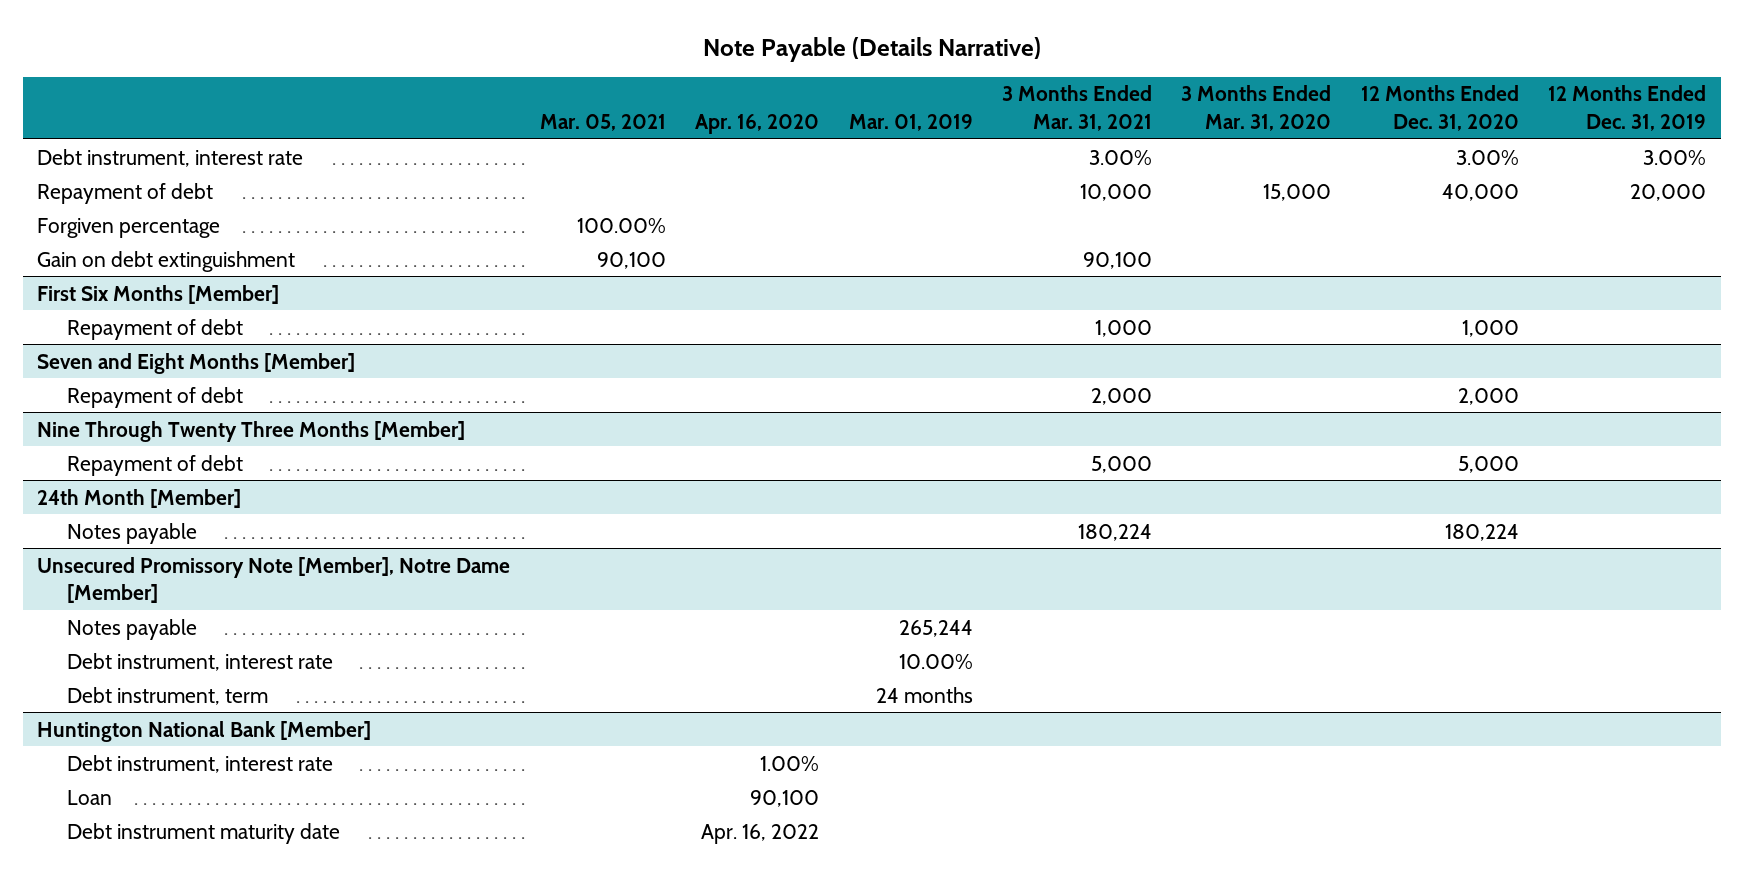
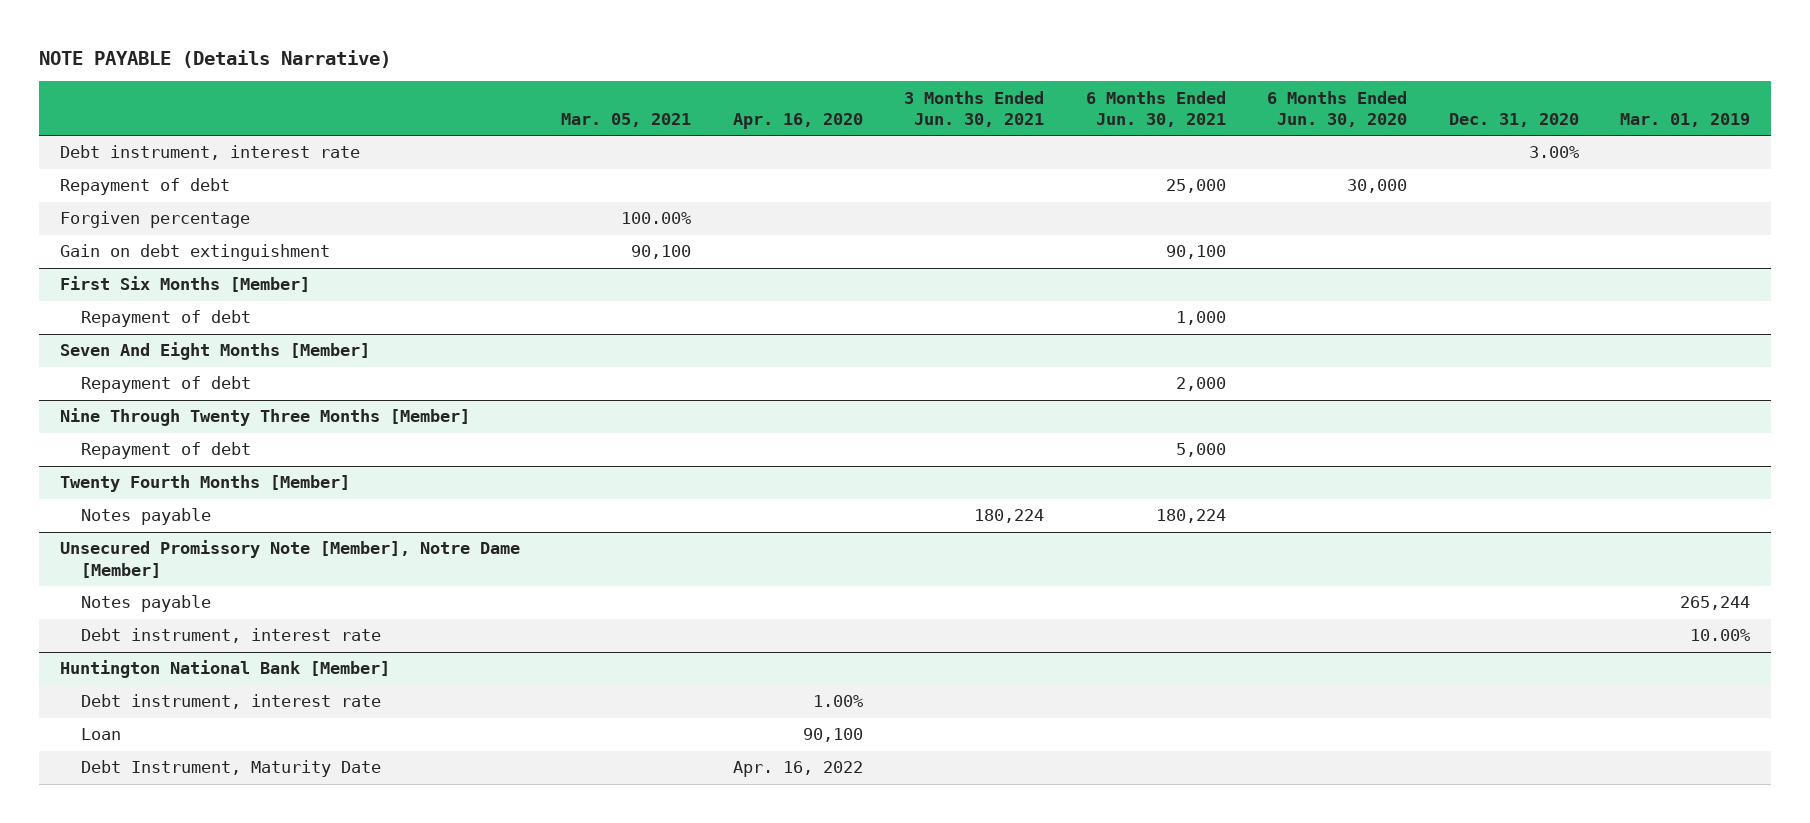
[702,36,1041,62] Note Payable (Details Narrative) -> [38,49,391,68] NOTE PAYABLE (Details Narrative)
[1001,85,1152,131] 3 Months Ended Mar. 31, 2021 -> none
[1181,85,1332,131] 3 Months Ended Mar. 31, 2020 -> none
[1360,85,1519,131] 12 Months Ended Dec. 31, 2020 -> none
[1548,85,1707,131] 12 Months Ended Dec. 31, 2019 -> none
none -> [904,90,1045,128] 3 Months Ended Jun. 30, 2021
none -> [1085,90,1226,128] 6 Months Ended Jun. 30, 2021
none -> [1267,90,1408,128] 6 Months Ended Jun. 30, 2020
none -> [1448,113,1579,128] Dec. 31, 2020
[37,352,356,374] Seven and Eight Months [Member] -> [59,342,370,361] Seven And Eight Months [Member]
[37,488,242,508] 24th Month [Member] -> [59,475,350,493] Twenty Fourth Months [Member]
[67,686,269,705] Debt instrument, term -> none
[67,822,341,844] Debt instrument maturity date -> [81,760,382,778] Debt Instrument, Maturity Date

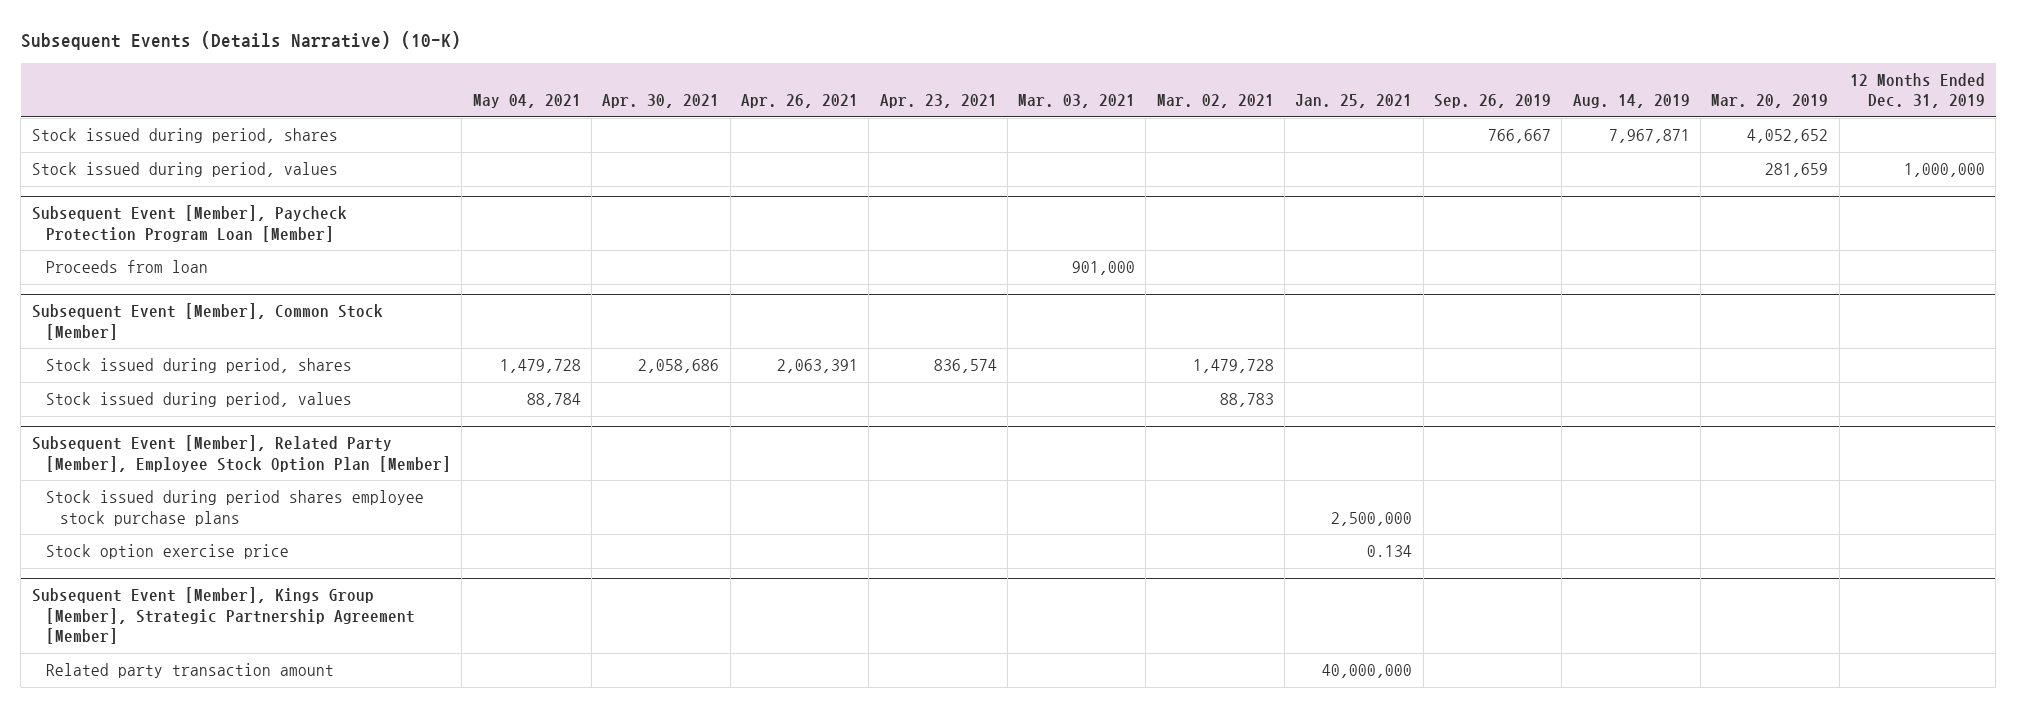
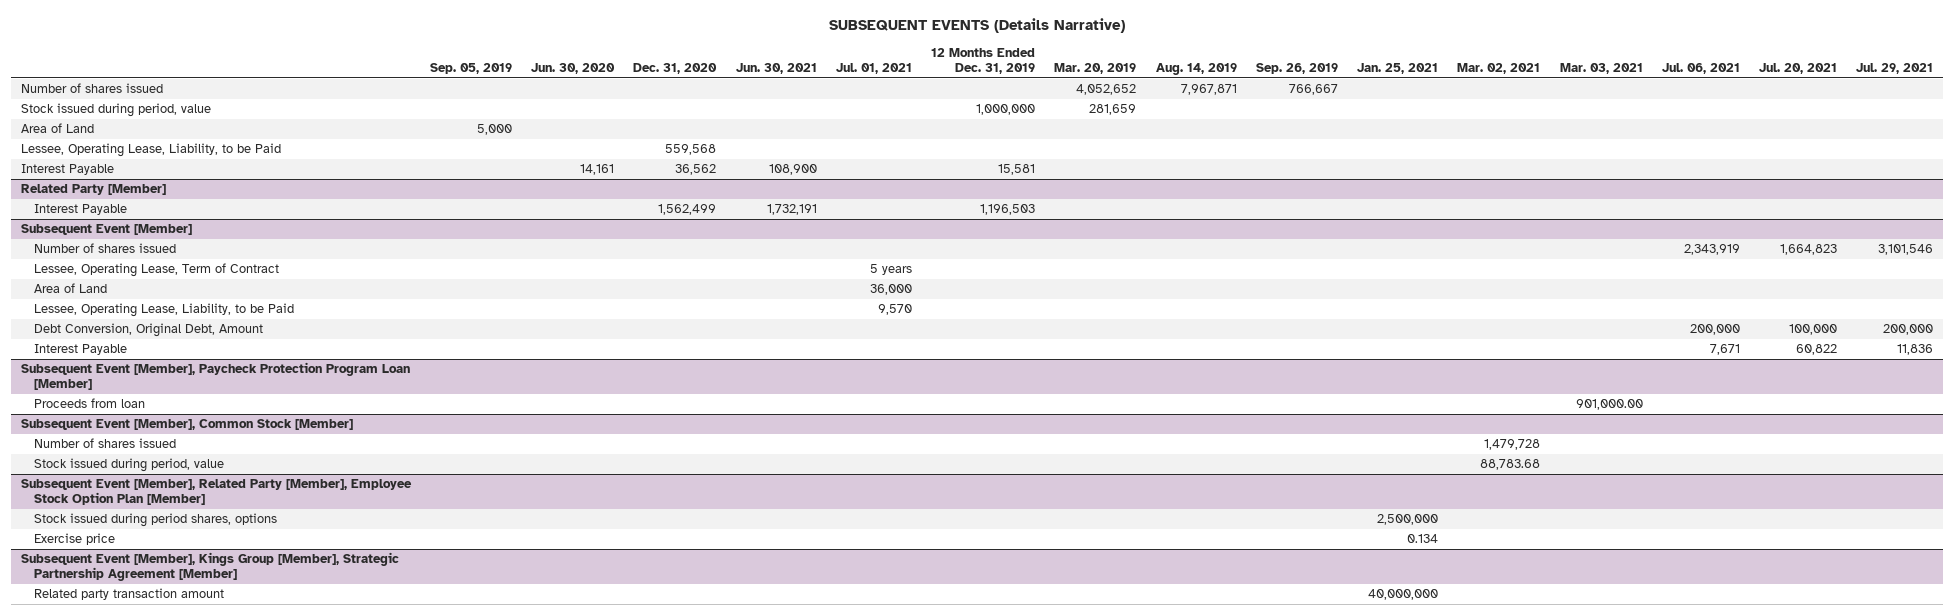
[20,31,461,51] Subsequent Events (Details Narrative) (10-K) -> [829,18,1126,34] SUBSEQUENT EVENTS (Details Narrative)
[472,94,581,109] May 04, 2021 -> none
[602,94,720,109] Apr. 30, 2021 -> none
[740,94,858,109] Apr. 26, 2021 -> none
[879,94,997,109] Apr. 23, 2021 -> none
none -> [429,62,512,74] Sep. 05, 2019
none -> [531,62,616,74] Jun. 30, 2020
none -> [633,62,718,74] Dec. 31, 2020
none -> [735,62,817,74] Jun. 30, 2021
none -> [835,62,912,74] Jul. 01, 2021
none -> [1661,62,1740,74] Jul. 06, 2021
none -> [1759,62,1838,74] Jul. 20, 2021
none -> [1856,62,1934,74] Jul. 29, 2021
[31,128,338,144] Stock issued during period, shares -> [20,83,163,94] Number of shares issued
[31,162,338,178] Stock issued during period, values -> [20,103,211,118] Stock issued during period, value
none -> [20,123,94,134] Area of Land
none -> [20,143,281,158] Lessee, Operating Lease, Liability, to be Paid
none -> [20,164,114,176] Interest Payable
none -> [20,184,166,196] Related Party [Member]
none -> [33,204,127,216] Interest Payable
none -> [20,224,192,236] Subsequent Event [Member]
none -> [33,243,176,254] Number of shares issued
none -> [33,263,279,278] Lessee, Operating Lease, Term of Contract
none -> [33,283,107,294] Area of Land
none -> [33,303,294,318] Lessee, Operating Lease, Liability, to be Paid
none -> [33,323,263,338] Debt Conversion, Original Debt, Amount
none -> [33,344,127,356] Interest Payable
[1072,261,1136,276] 901,000 -> [1575,399,1643,411] 901,000.00
[45,358,352,374] Stock issued during period, shares -> [33,438,176,449] Number of shares issued
[45,392,352,408] Stock issued during period, values -> [33,458,224,473] Stock issued during period, value
[1219,393,1274,408] 88,783 -> [1480,459,1541,471] 88,783.68
[45,490,424,526] Stock issued during period shares employee stock purchase plans -> [33,513,277,528] Stock issued during period shares, options
[45,544,289,560] Stock option exercise price -> [33,533,115,546] Exercise price

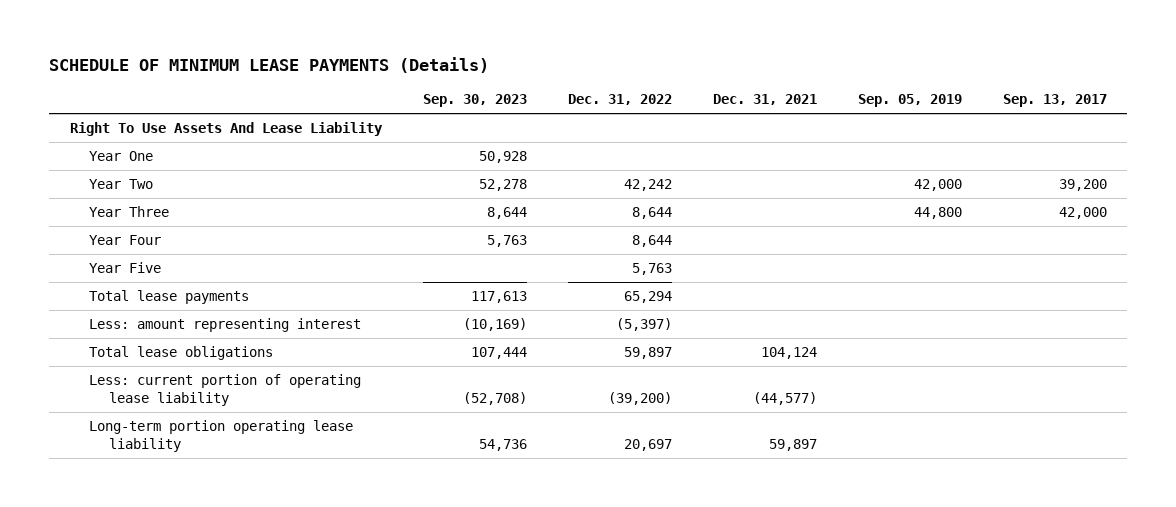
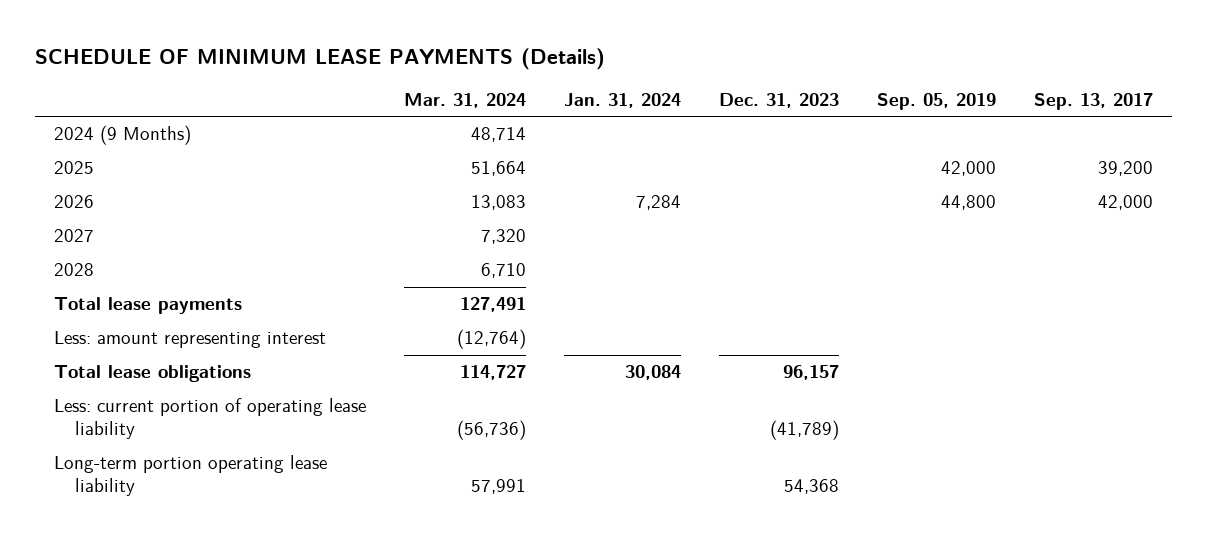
[422,94,527,108] Sep. 30, 2023 -> none
[567,94,672,106] Dec. 31, 2022 -> none
[712,94,817,106] Dec. 31, 2021 -> none
none -> [403,92,526,108] Mar. 31, 2024
none -> [563,92,681,108] Jan. 31, 2024
none -> [718,92,839,108] Dec. 31, 2023
[69,121,383,136] Right To Use Assets And Lease Liability -> none
[89,150,154,161] Year One -> [54,125,192,146] 2024 (9 Months)
[89,178,154,189] Year Two -> [54,161,95,175] 2025
[89,205,170,217] Year Three -> [54,195,95,209] 2026
[89,234,162,245] Year Four -> [54,229,95,243] 2027
[89,261,162,273] Year Five -> [54,263,95,277] 2028

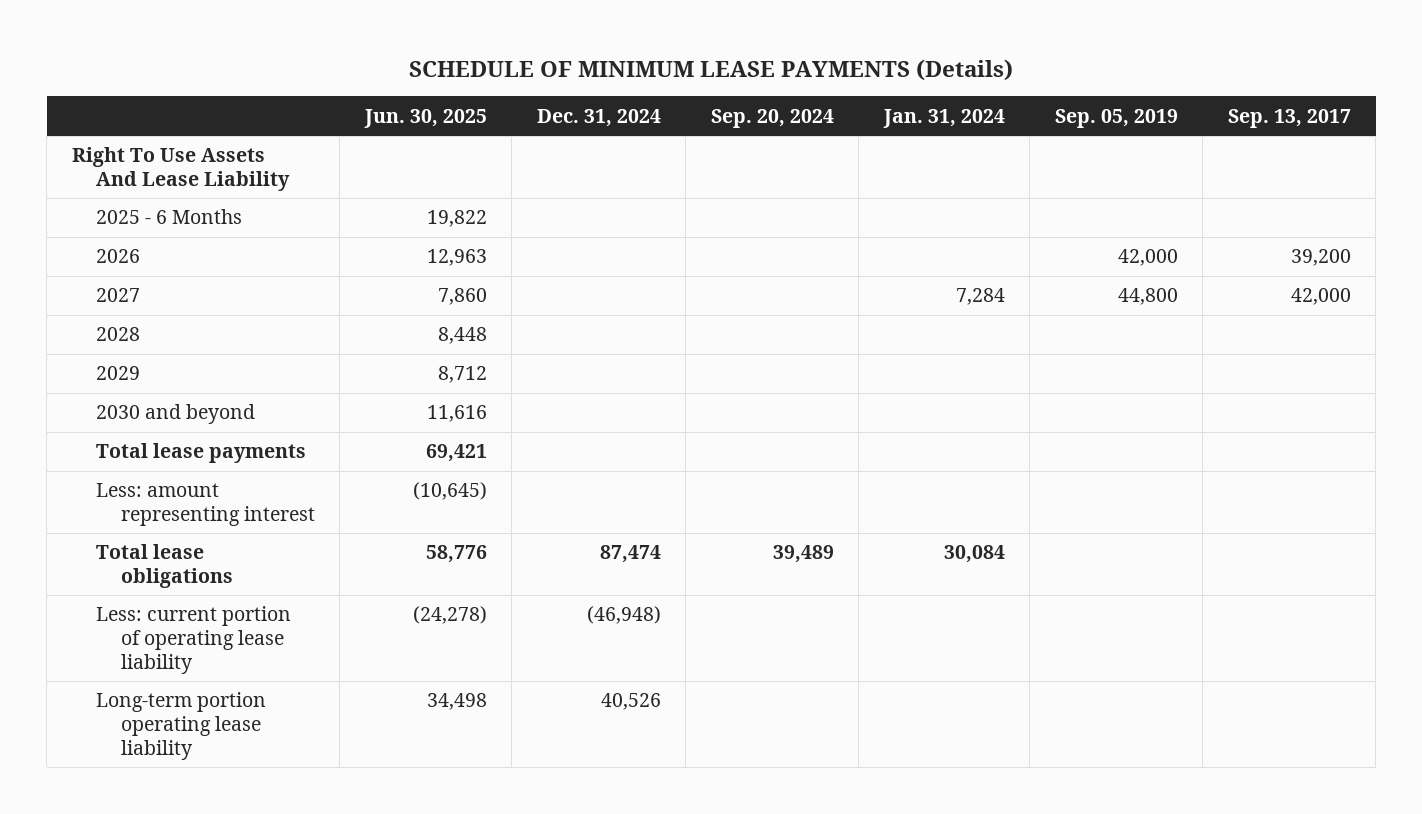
[403,92,526,108] Mar. 31, 2024 -> none
[718,92,839,108] Dec. 31, 2023 -> none
none -> [363,108,487,128] Jun. 30, 2025
none -> [536,108,661,127] Dec. 31, 2024
none -> [710,108,834,128] Sep. 20, 2024
[54,229,95,243] 2027 -> none
none -> [71,147,291,192] Right To Use Assets And Lease Liability
[54,125,192,146] 2024 (9 Months) -> [96,209,243,225] 2025 - 6 Months
[54,161,95,175] 2025 -> [96,249,141,264] 2026
[54,195,95,209] 2026 -> [96,288,141,303] 2027
none -> [96,366,141,381] 2029
none -> [96,404,256,425] 2030 and beyond

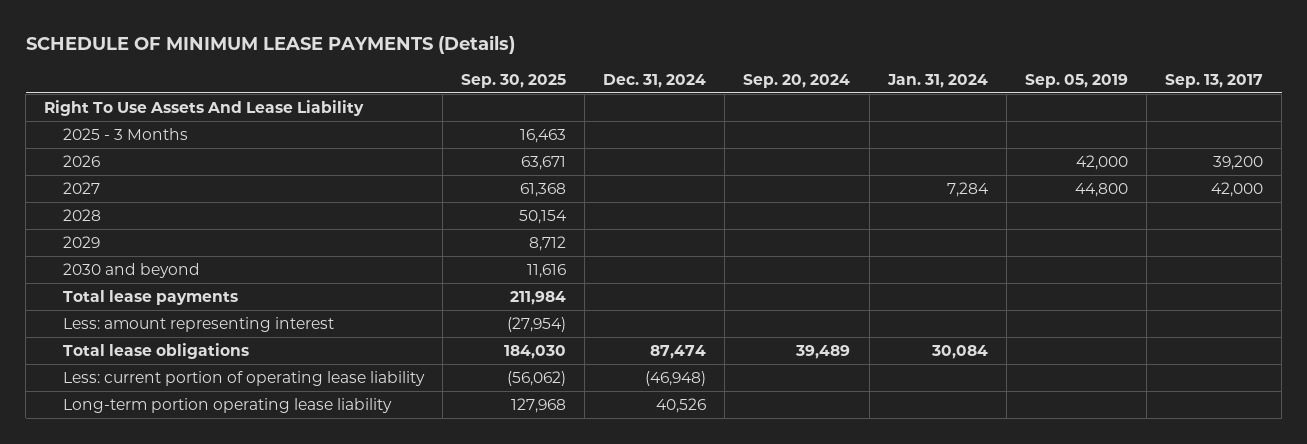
[363,108,487,128] Jun. 30, 2025 -> none
none -> [461,73,567,88] Sep. 30, 2025
[96,209,243,225] 2025 - 6 Months -> [62,127,188,140] 2025 - 3 Months

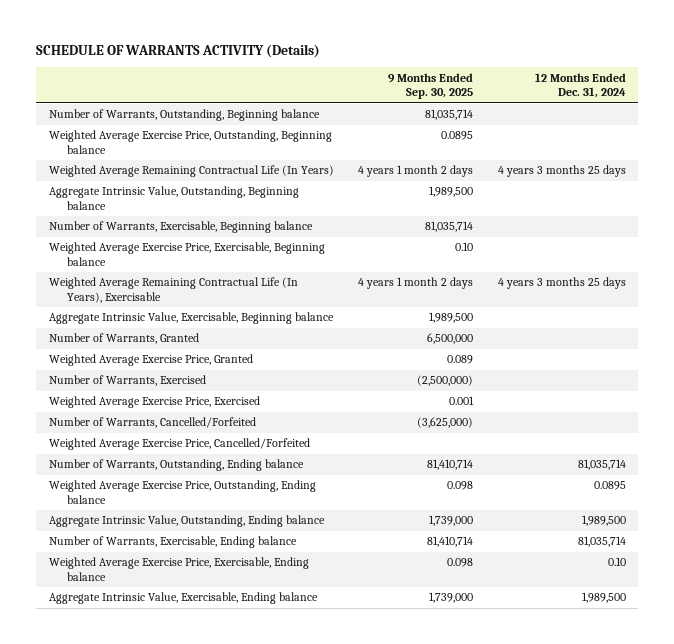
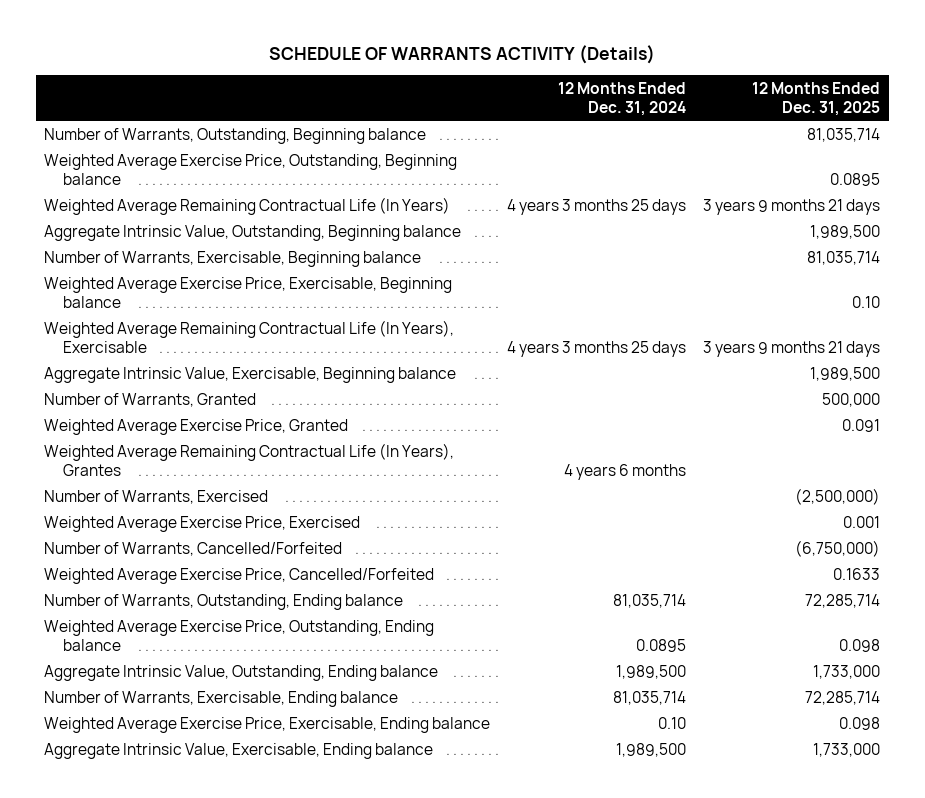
[388,72,474,100] 9 Months Ended Sep. 30, 2025 -> none
none -> [752,81,881,116] 12 Months Ended Dec. 31, 2025
none -> [44,442,455,476] Weighted Average Remaining Contractual Life (In Years), Grantes

